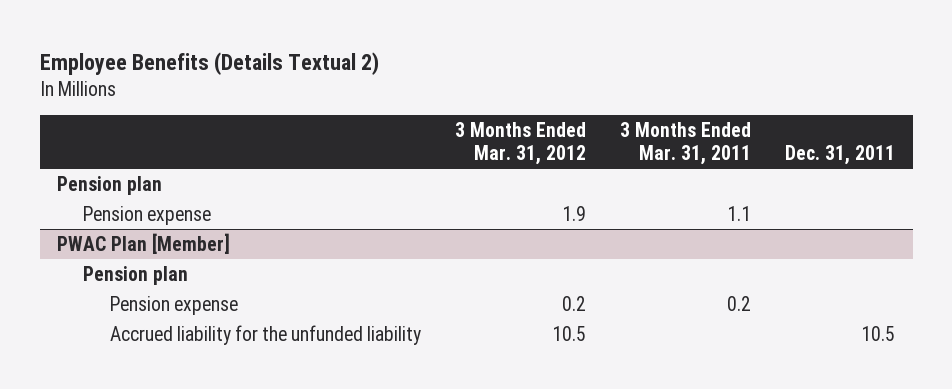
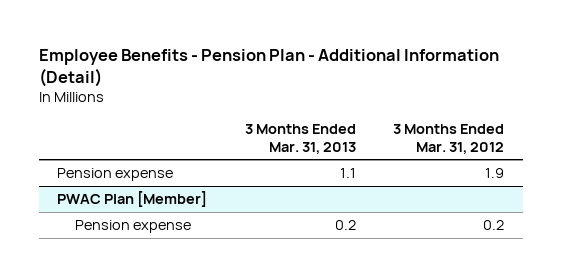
[39,51,379,75] Employee Benefits (Details Textual 2) -> [38,48,499,87] Employee Benefits - Pension Plan - Additional Information (Detail)
[620,121,752,166] 3 Months Ended Mar. 31, 2011 -> none
[785,145,896,166] Dec. 31, 2011 -> none
none -> [244,124,356,154] 3 Months Ended Mar. 31, 2013
[56,175,162,195] Pension plan -> none
[83,265,189,285] Pension plan -> none
[109,324,421,345] Accrued liability for the unfunded liability -> none

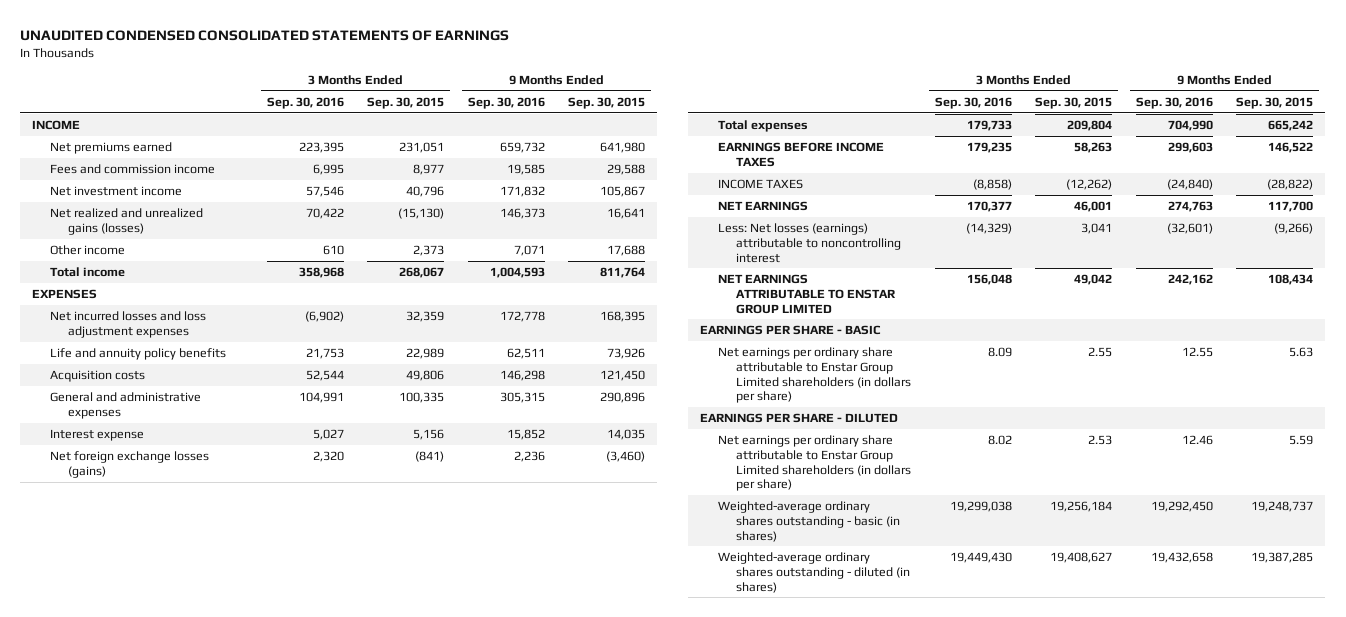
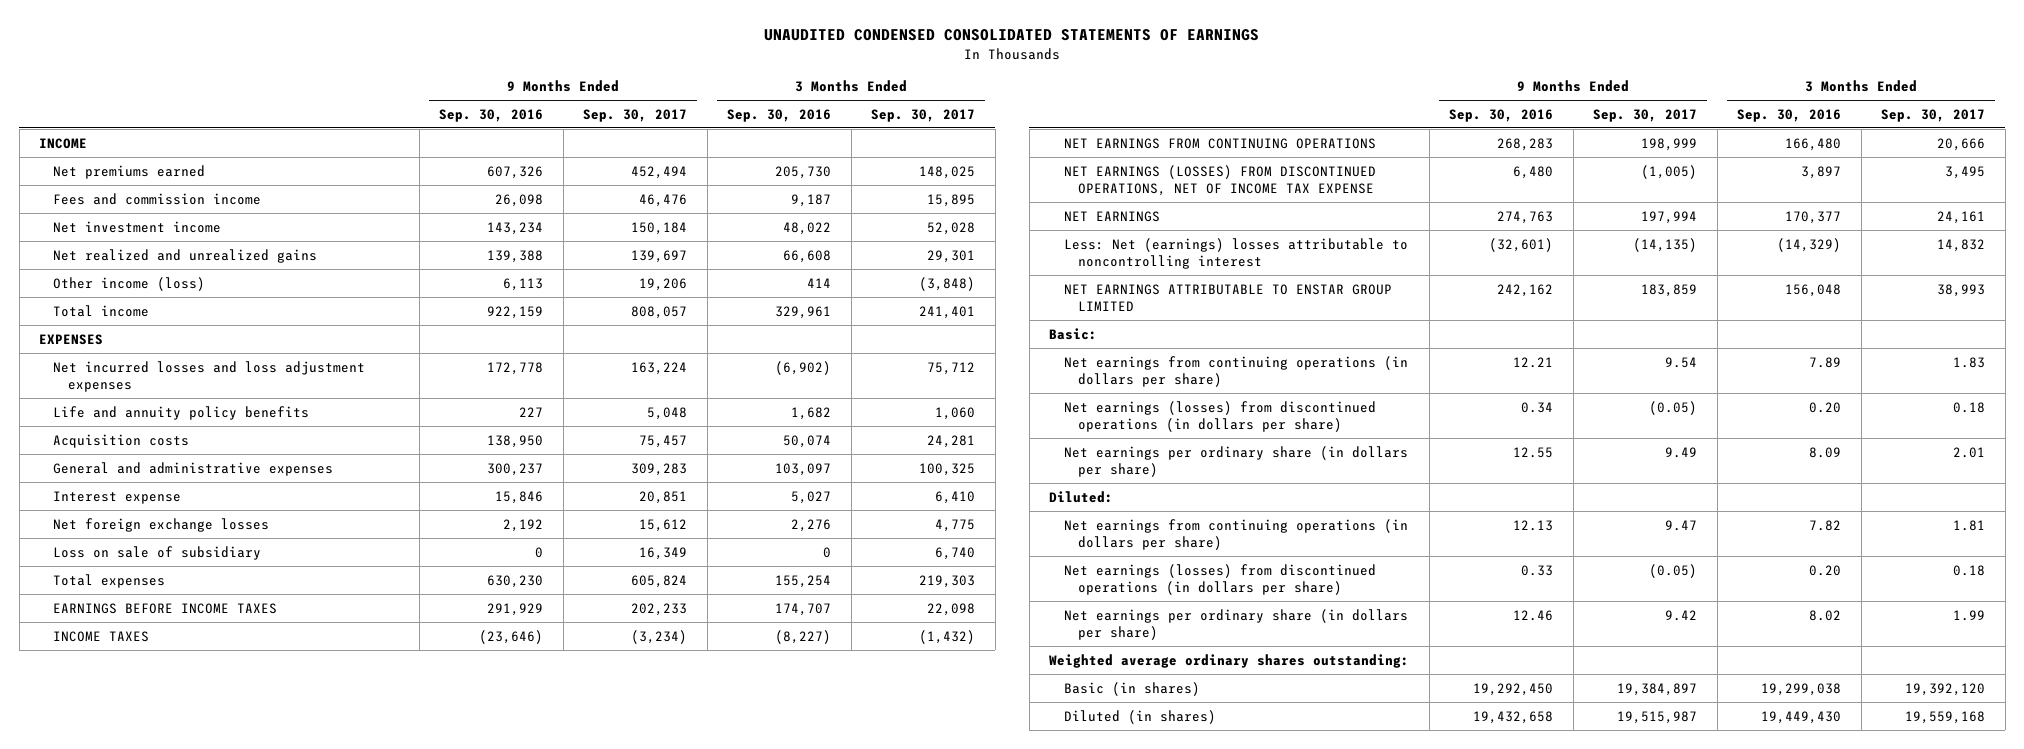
[367,96,445,109] Sep. 30, 2015 -> none
[568,96,646,109] Sep. 30, 2015 -> none
none -> [583,108,688,122] Sep. 30, 2017
none -> [871,108,976,122] Sep. 30, 2017
[298,141,344,153] 223,395 -> [775,165,832,179] 205,730
[499,141,545,153] 659,732 -> [487,165,544,179] 607,326
[312,163,344,175] 6,995 -> [791,193,832,207] 9,187
[506,163,545,175] 19,585 -> [495,193,544,207] 26,098
[305,185,344,197] 57,546 -> [783,221,832,235] 48,022
[499,185,545,197] 171,832 -> [487,221,544,235] 143,234
[50,207,204,235] Net realized and unrealized gains (losses) -> [53,248,318,263] Net realized and unrealized gains
[305,207,344,219] 70,422 -> [783,249,832,263] 66,608
[499,207,545,219] 146,373 -> [487,249,544,263] 139,388
[50,244,126,255] Other income -> [53,276,206,291] Other income (loss)
[322,244,344,255] 610 -> [807,277,832,288] 414
[513,244,545,256] 7,071 -> [503,277,544,291] 6,113
[298,266,344,278] 358,968 -> [775,305,832,319] 329,961
[489,266,545,278] 1,004,593 -> [487,305,544,319] 922,159
[305,347,344,359] 21,753 -> [791,406,832,420] 1,682
[506,347,545,359] 62,511 -> [519,406,544,417] 227
[305,369,344,381] 52,544 -> [783,434,832,448] 50,074
[499,369,545,381] 146,298 -> [487,434,544,448] 138,950
[298,391,344,403] 104,991 -> [775,462,832,476] 103,097
[499,391,545,403] 305,315 -> [487,462,544,476] 300,237
[506,428,545,440] 15,852 -> [495,490,544,504] 15,846
[50,450,210,478] Net foreign exchange losses (gains) -> [53,517,270,532] Net foreign exchange losses
[312,450,344,462] 2,320 -> [791,518,832,532] 2,276
[513,450,545,462] 2,236 -> [503,518,544,532] 2,192
none -> [53,545,262,560] Loss on sale of subsidiary
[966,119,1012,131] 179,733 -> [775,574,832,588] 155,254
[1167,119,1213,131] 704,990 -> [487,574,544,588] 630,230
[966,141,1012,153] 179,235 -> [775,602,832,616] 174,707
[1167,141,1213,153] 299,603 -> [487,602,544,616] 291,929
[972,178,1012,190] (8,858) -> [775,629,832,644] (8,227)
[1166,178,1213,190] (24,840) -> [479,629,544,644] (23,646)
none -> [1063,137,1376,149] NET EARNINGS FROM CONTINUING OPERATIONS
none -> [1063,164,1376,197] NET EARNINGS (LOSSES) FROM DISCONTINUED OPERATIONS, NET OF INCOME TAX EXPENSE
[718,222,902,263] Less: Net losses (earnings) attributable to noncontrolling interest -> [1063,237,1408,270] Less: Net (earnings) losses attributable to noncontrolling interest
[700,324,882,335] EARNINGS PER SHARE - BASIC -> [1049,327,1098,340] Basic:
none -> [1063,355,1408,388] Net earnings from continuing operations (in dollars per share)
none -> [1063,400,1376,433] Net earnings (losses) from discontinued operations (in dollars per share)
[718,346,912,404] Net earnings per ordinary share attributable to Enstar Group Limited shareholders (in dollars per share) -> [1063,445,1408,478] Net earnings per ordinary share (in dollars per share)
[700,412,899,423] EARNINGS PER SHARE - DILUTED -> [1049,490,1114,503] Diluted:
none -> [1063,518,1408,551] Net earnings from continuing operations (in dollars per share)
none -> [1063,563,1376,596] Net earnings (losses) from discontinued operations (in dollars per share)
[718,434,912,492] Net earnings per ordinary share attributable to Enstar Group Limited shareholders (in dollars per share) -> [1063,608,1408,641] Net earnings per ordinary share (in dollars per share)
none -> [1049,653,1410,668] Weighted average ordinary shares outstanding:
[718,500,901,542] Weighted-average ordinary shares outstanding - basic (in shares) -> [1063,681,1200,696] Basic (in shares)
[718,551,911,593] Weighted-average ordinary shares outstanding - diluted (in shares) -> [1063,709,1216,724] Diluted (in shares)

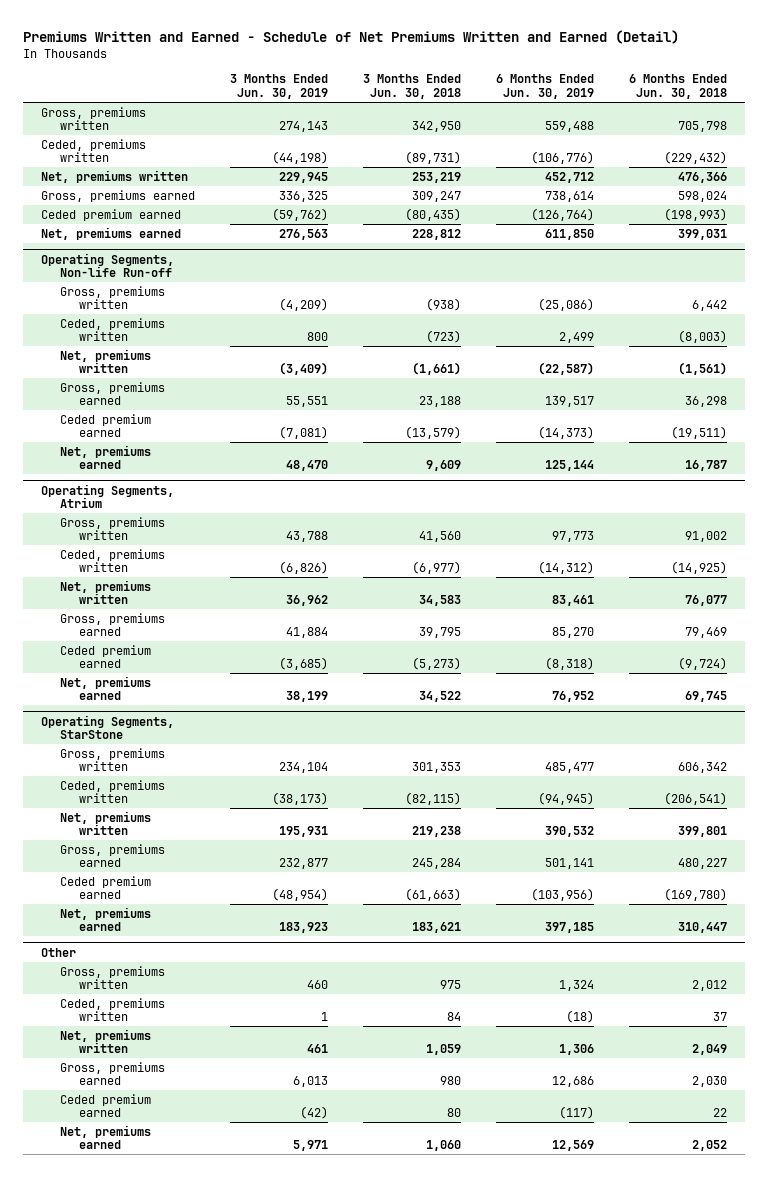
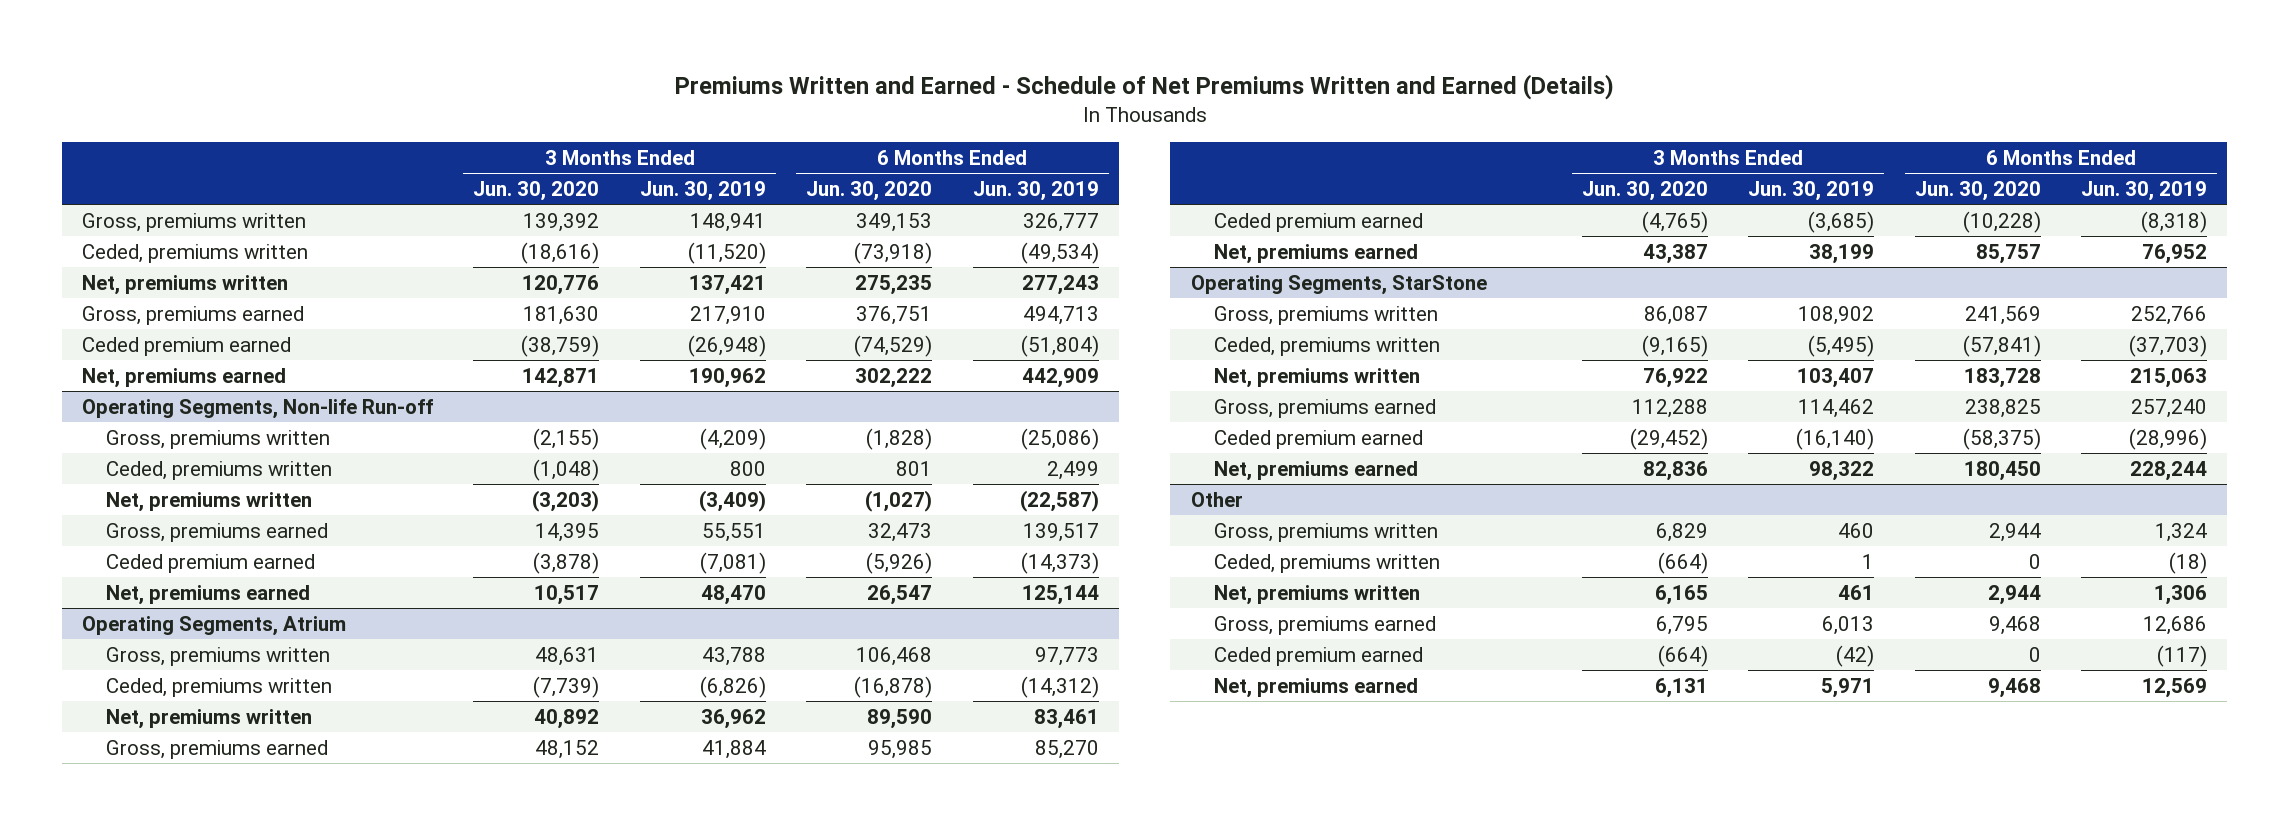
[23,29,680,44] Premiums Written and Earned - Schedule of Net Premiums Written and Earned (Detail) -> [674,73,1614,100] Premiums Written and Earned - Schedule of Net Premiums Written and Earned (Details)
[363,74,462,100] 3 Months Ended Jun. 30, 2018 -> none
[629,74,728,100] 6 Months Ended Jun. 30, 2018 -> none
none -> [473,180,600,201] Jun. 30, 2020
none -> [806,180,933,201] Jun. 30, 2020
[278,121,328,133] 274,143 -> [689,212,766,232] 148,941
[545,121,595,133] 559,488 -> [1022,212,1099,232] 326,777
[271,151,328,165] (44,198) -> [687,241,766,264] (11,520)
[531,151,595,165] (106,776) -> [1020,241,1099,264] (49,534)
[278,171,328,183] 229,945 -> [688,274,766,295] 137,421
[545,171,595,183] 452,712 -> [1021,274,1099,295] 277,243
[278,190,328,202] 336,325 -> [689,305,766,325] 217,910
[545,190,595,202] 738,614 -> [1022,305,1099,325] 494,713
[271,207,328,221] (59,762) -> [687,334,766,357] (26,948)
[531,207,595,221] (126,764) -> [1020,334,1099,357] (51,804)
[278,228,328,240] 276,563 -> [688,367,766,388] 190,962
[545,228,595,240] 611,850 -> [1021,367,1099,388] 442,909
[278,762,328,774] 234,104 -> [1798,305,1875,325] 108,902
[545,762,595,774] 485,477 -> [2131,305,2208,325] 252,766
[271,792,328,806] (38,173) -> [1808,334,1875,357] (5,495)
[538,792,595,806] (94,945) -> [2129,334,2208,357] (37,703)
[278,826,328,838] 195,931 -> [1797,367,1875,388] 103,407
[545,826,595,838] 390,532 -> [2130,367,2208,388] 215,063
[278,858,328,870] 232,877 -> [1798,398,1875,418] 114,462
[545,858,595,870] 501,141 -> [2131,398,2208,418] 257,240
[271,888,328,902] (48,954) -> [1796,427,1875,450] (16,140)
[531,888,595,902] (103,956) -> [2129,427,2208,450] (28,996)
[278,922,328,934] 183,923 -> [1809,460,1875,481] 98,322
[545,922,595,934] 397,185 -> [2130,460,2208,481] 228,244

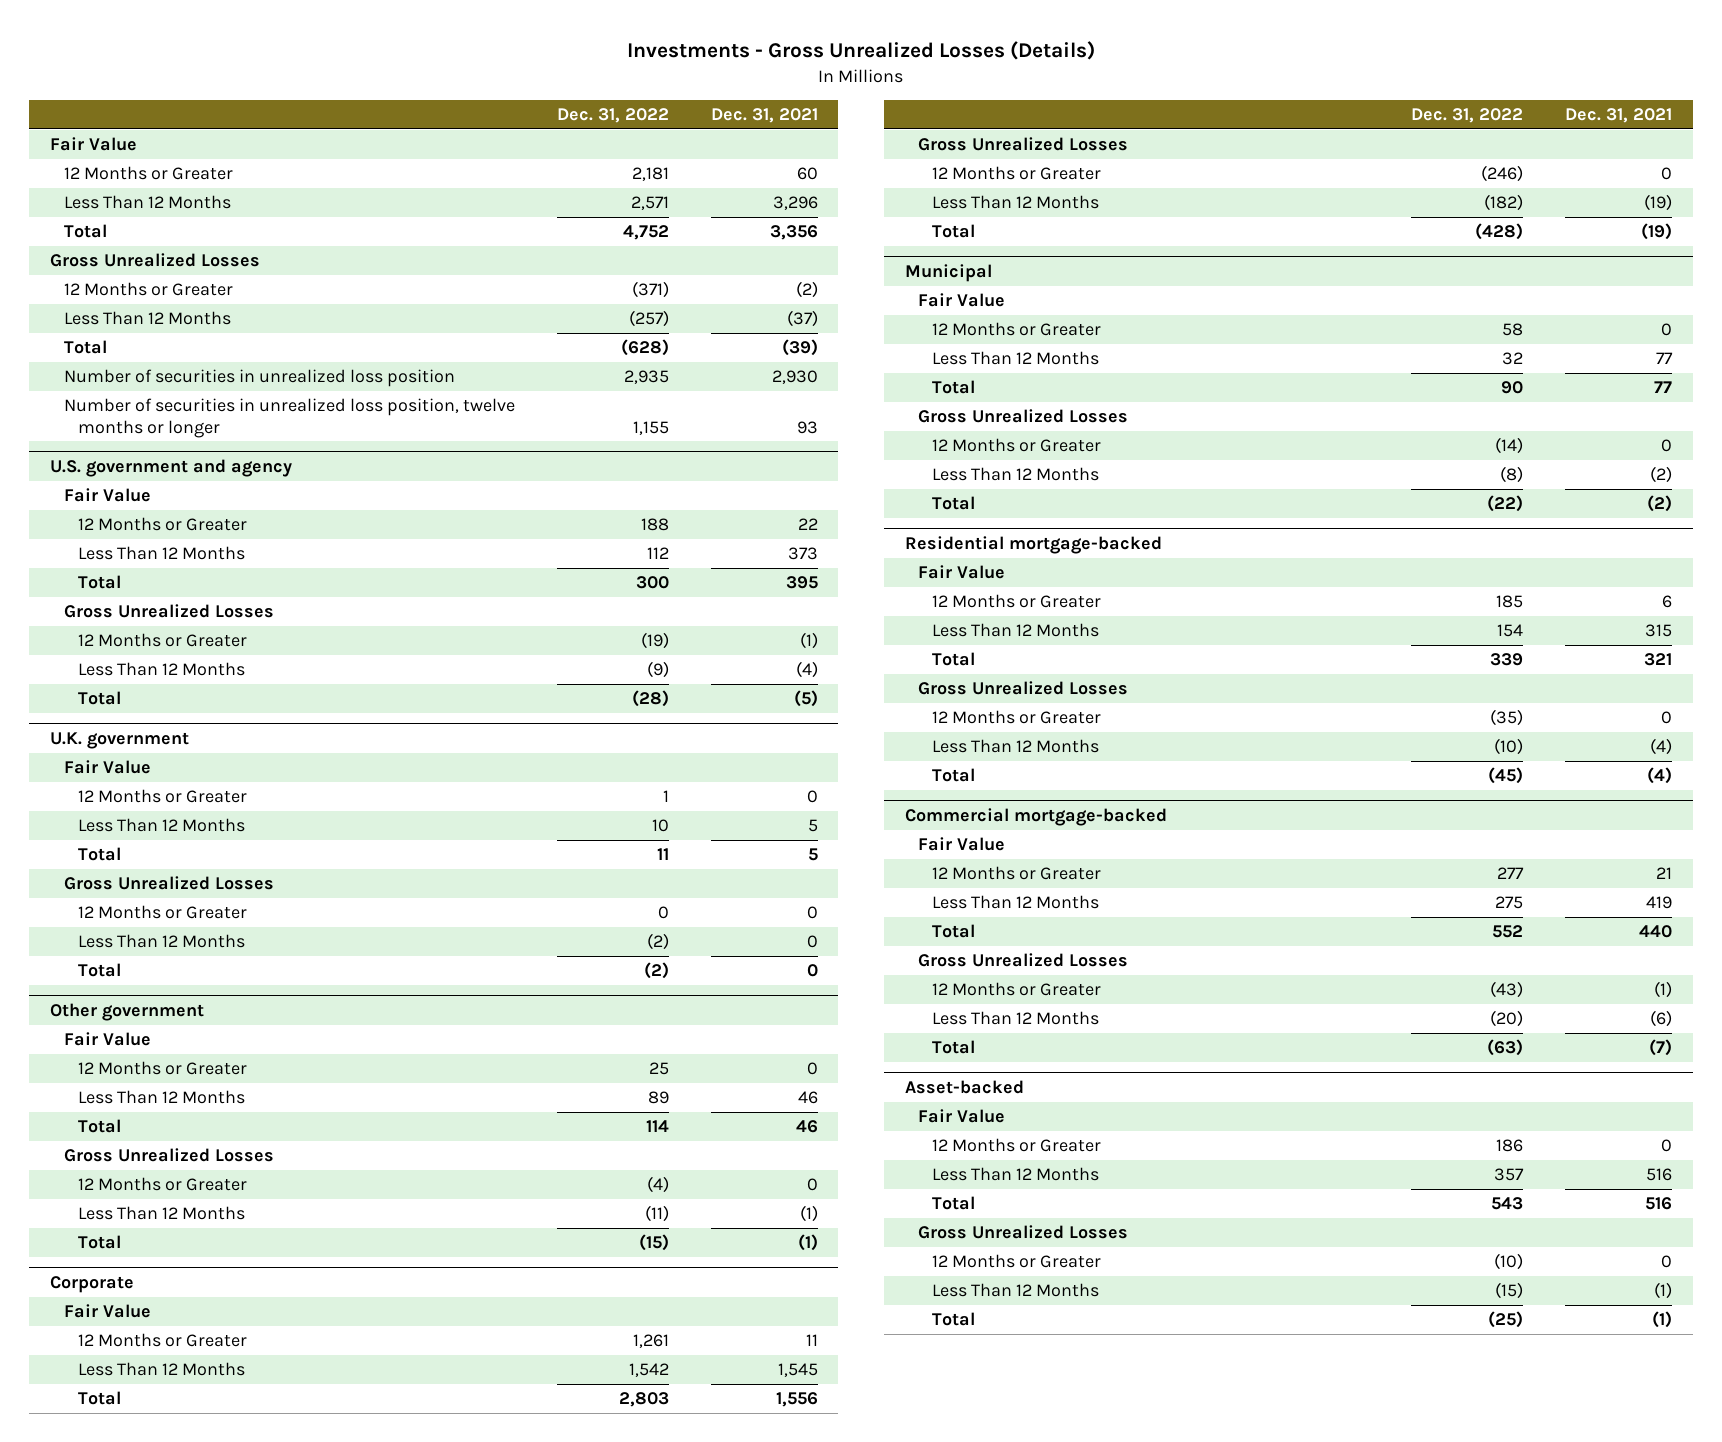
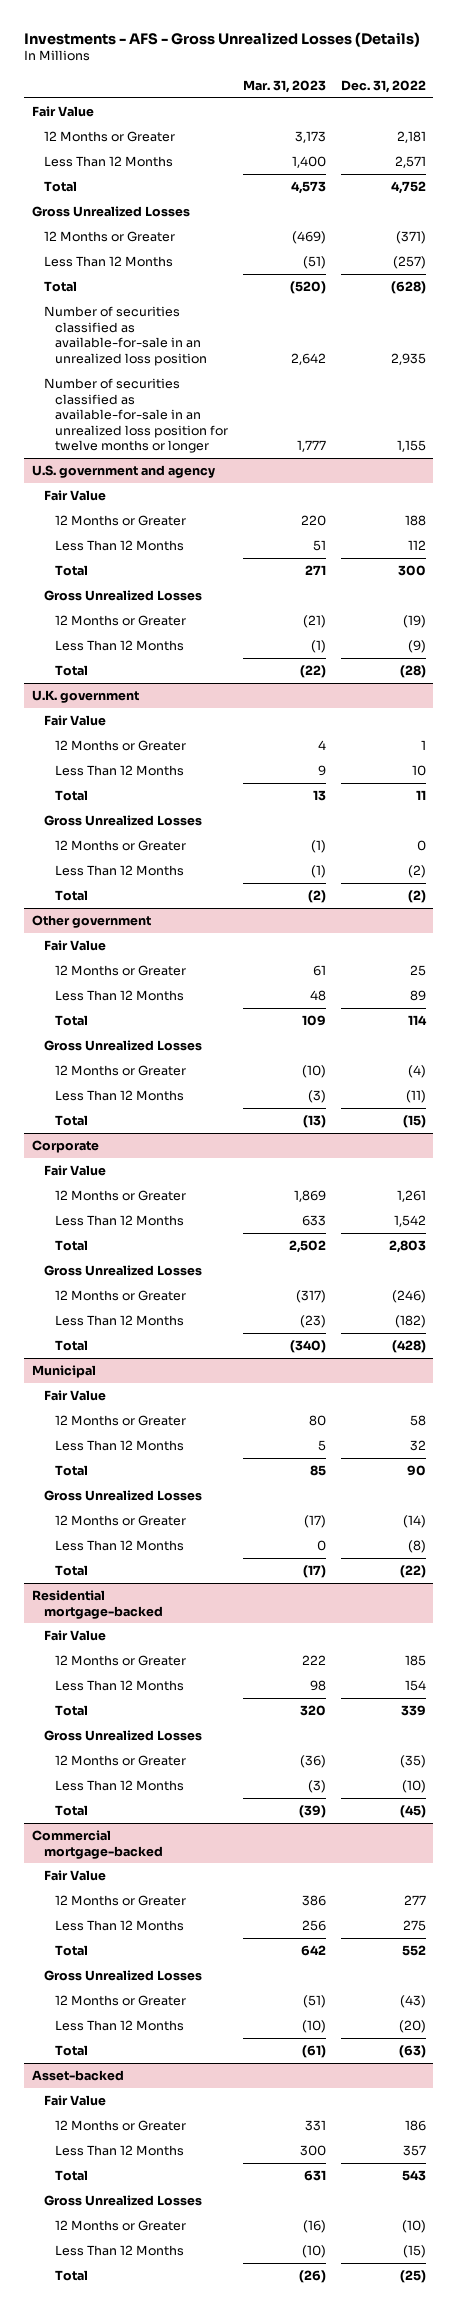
[627,41,1096,61] Investments - Gross Unrealized Losses (Details) -> [24,31,421,47] Investments - AFS - Gross Unrealized Losses (Details)
[710,107,818,123] Dec. 31, 2021 -> none
none -> [243,79,327,93] Mar. 31, 2023
[64,369,456,388] Number of securities in unrealized loss position -> [43,306,208,366] Number of securities classified as available-for-sale in an unrealized loss position
[64,398,516,438] Number of securities in unrealized loss position, twelve months or longer -> [43,378,229,454] Number of securities classified as available-for-sale in an unrealized loss position for twelve months or longer

